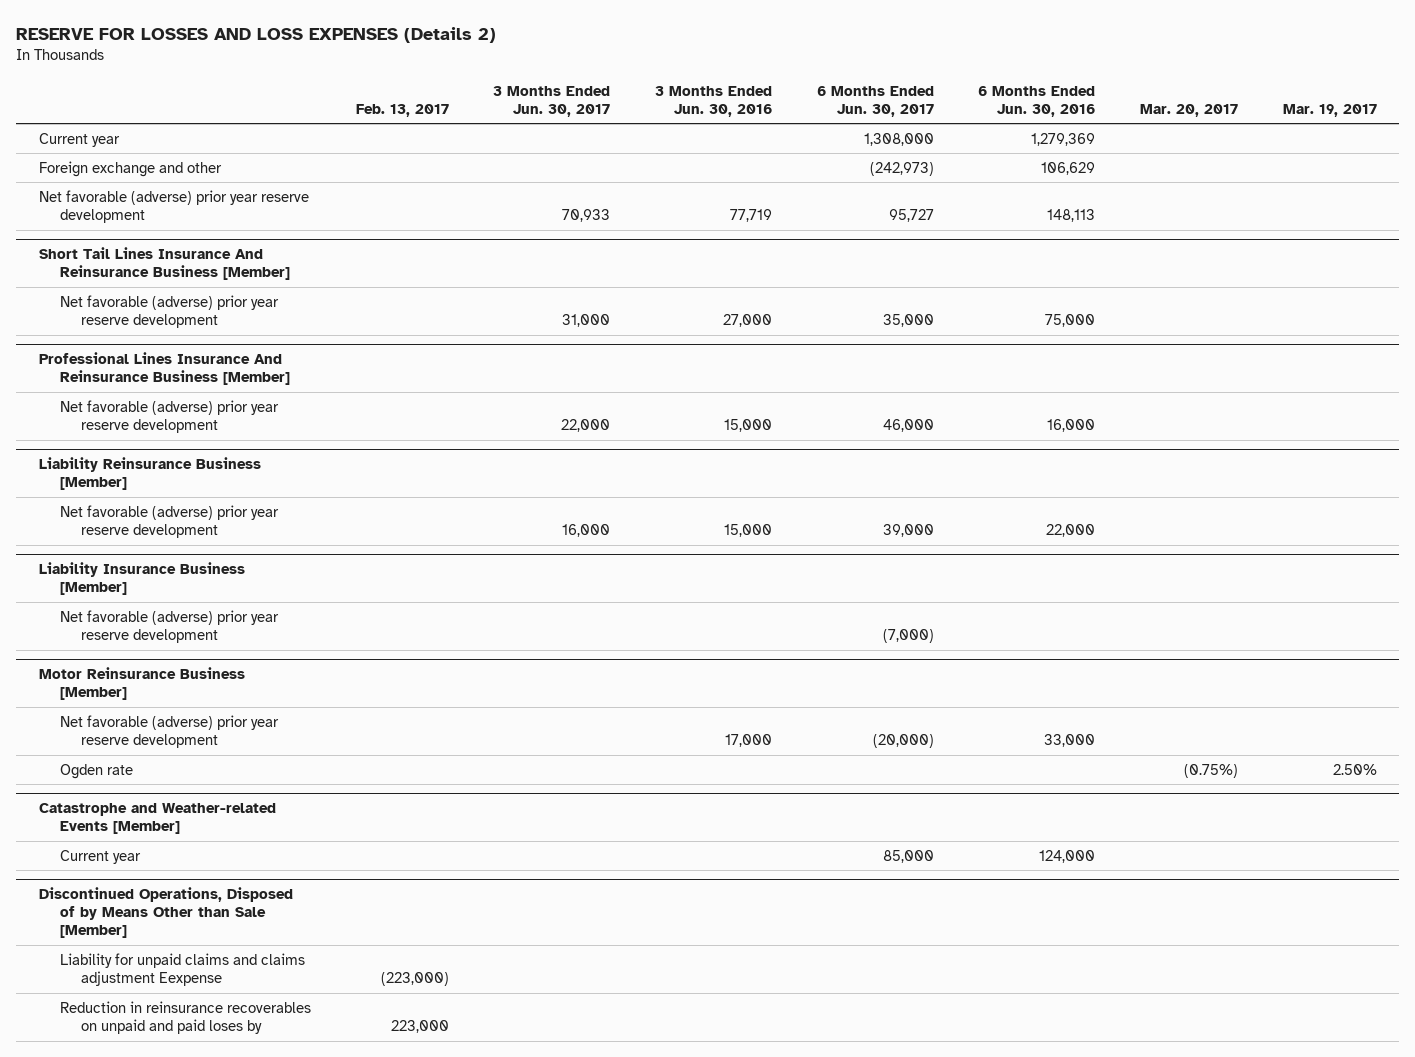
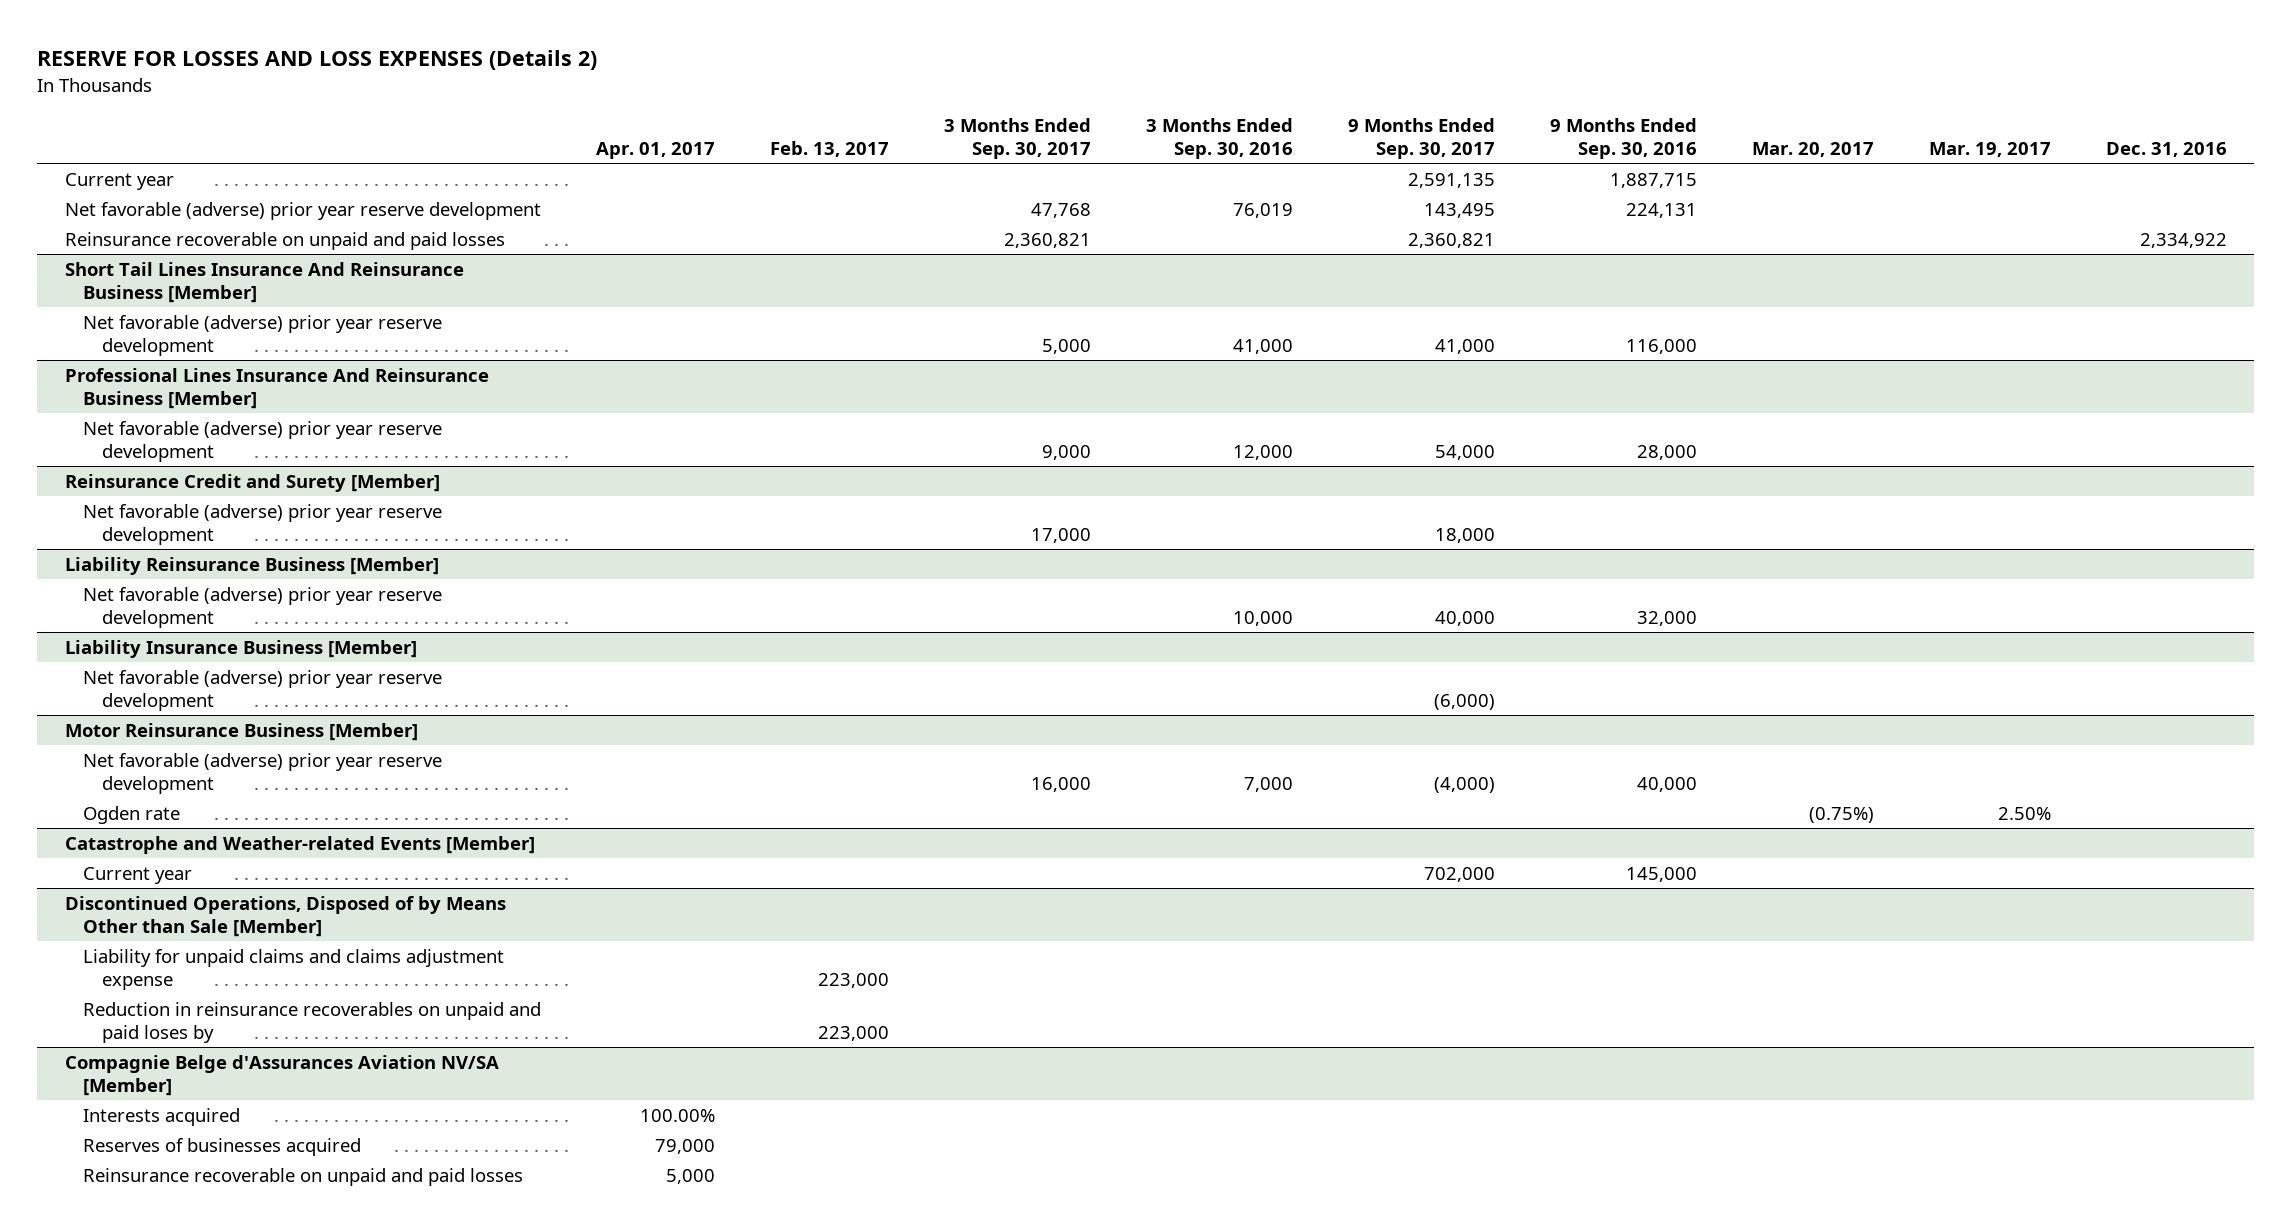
[493,85,611,117] 3 Months Ended Jun. 30, 2017 -> none
[654,85,772,117] 3 Months Ended Jun. 30, 2016 -> none
[816,85,934,117] 6 Months Ended Jun. 30, 2017 -> none
[978,85,1096,117] 6 Months Ended Jun. 30, 2016 -> none
none -> [596,141,716,159] Apr. 01, 2017
none -> [944,118,1092,159] 3 Months Ended Sep. 30, 2017
none -> [1146,118,1294,159] 3 Months Ended Sep. 30, 2016
none -> [1348,118,1496,159] 9 Months Ended Sep. 30, 2017
none -> [1550,118,1698,159] 9 Months Ended Sep. 30, 2016
none -> [2105,141,2227,157] Dec. 31, 2016
[38,160,222,177] Foreign exchange and other -> none
none -> [64,231,505,250] Reinsurance recoverable on unpaid and paid losses
none -> [64,473,440,492] Reinsurance Credit and Surety [Member]
none -> [83,503,443,545] Net favorable (adverse) prior year reserve development
[59,952,305,987] Liability for unpaid claims and claims adjustment Eexpense -> [83,948,505,990] Liability for unpaid claims and claims adjustment expense
[380,972,449,987] (223,000) -> [818,972,890,988] 223,000
none -> [64,1054,499,1096] Compagnie Belge d'Assurances Aviation NV/SA [Member]
none -> [83,1107,241,1126] Interests acquired
none -> [83,1137,362,1156] Reserves of businesses acquired
none -> [83,1167,524,1186] Reinsurance recoverable on unpaid and paid losses

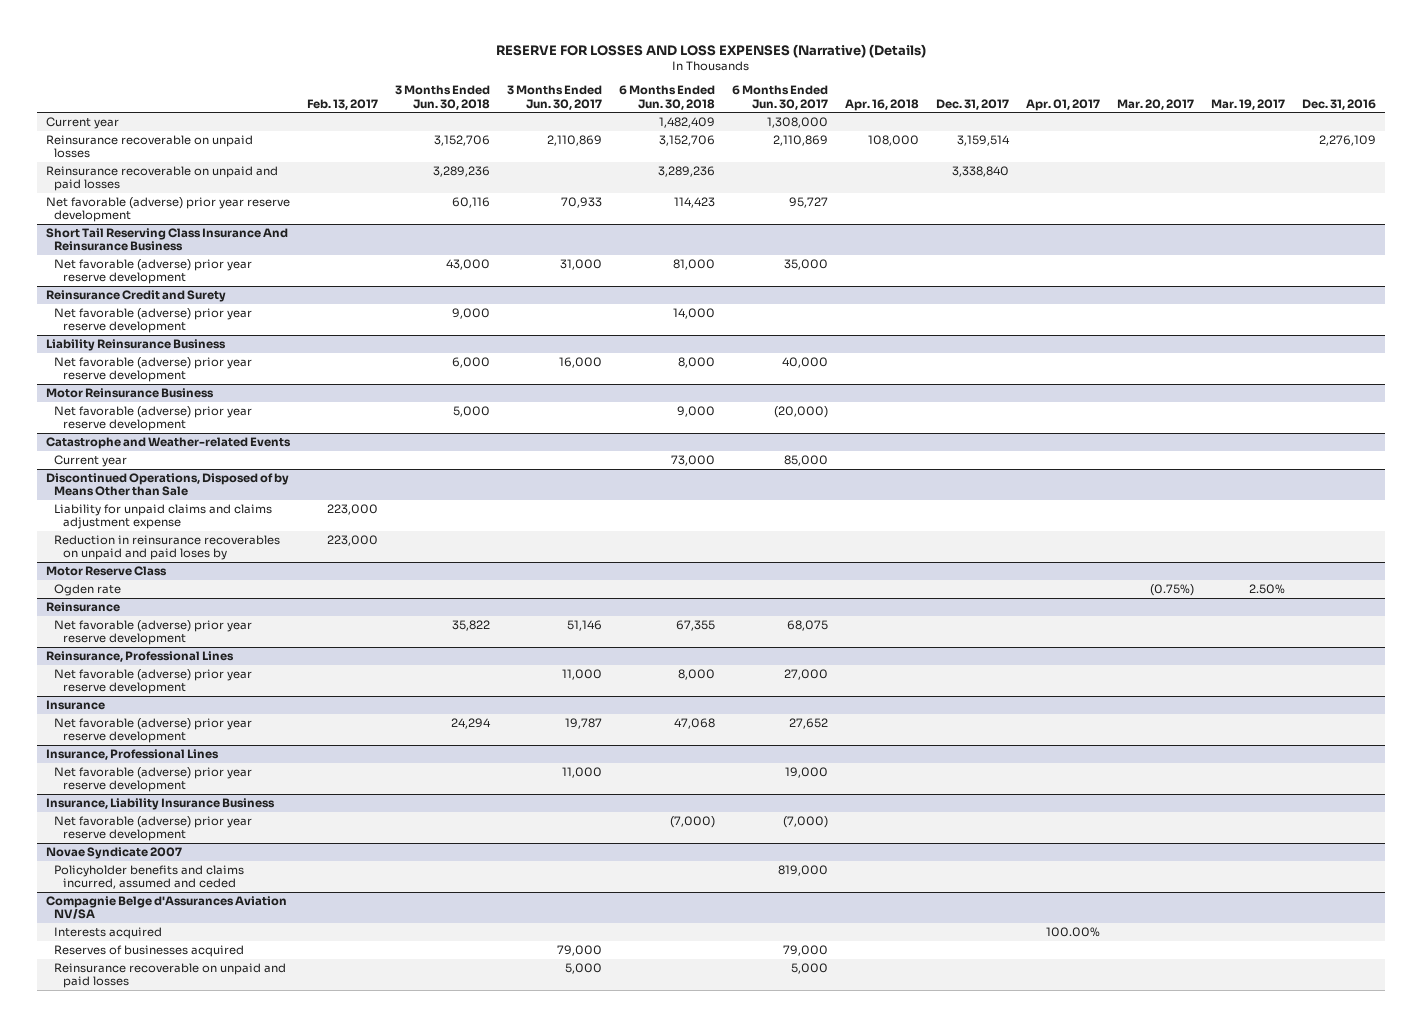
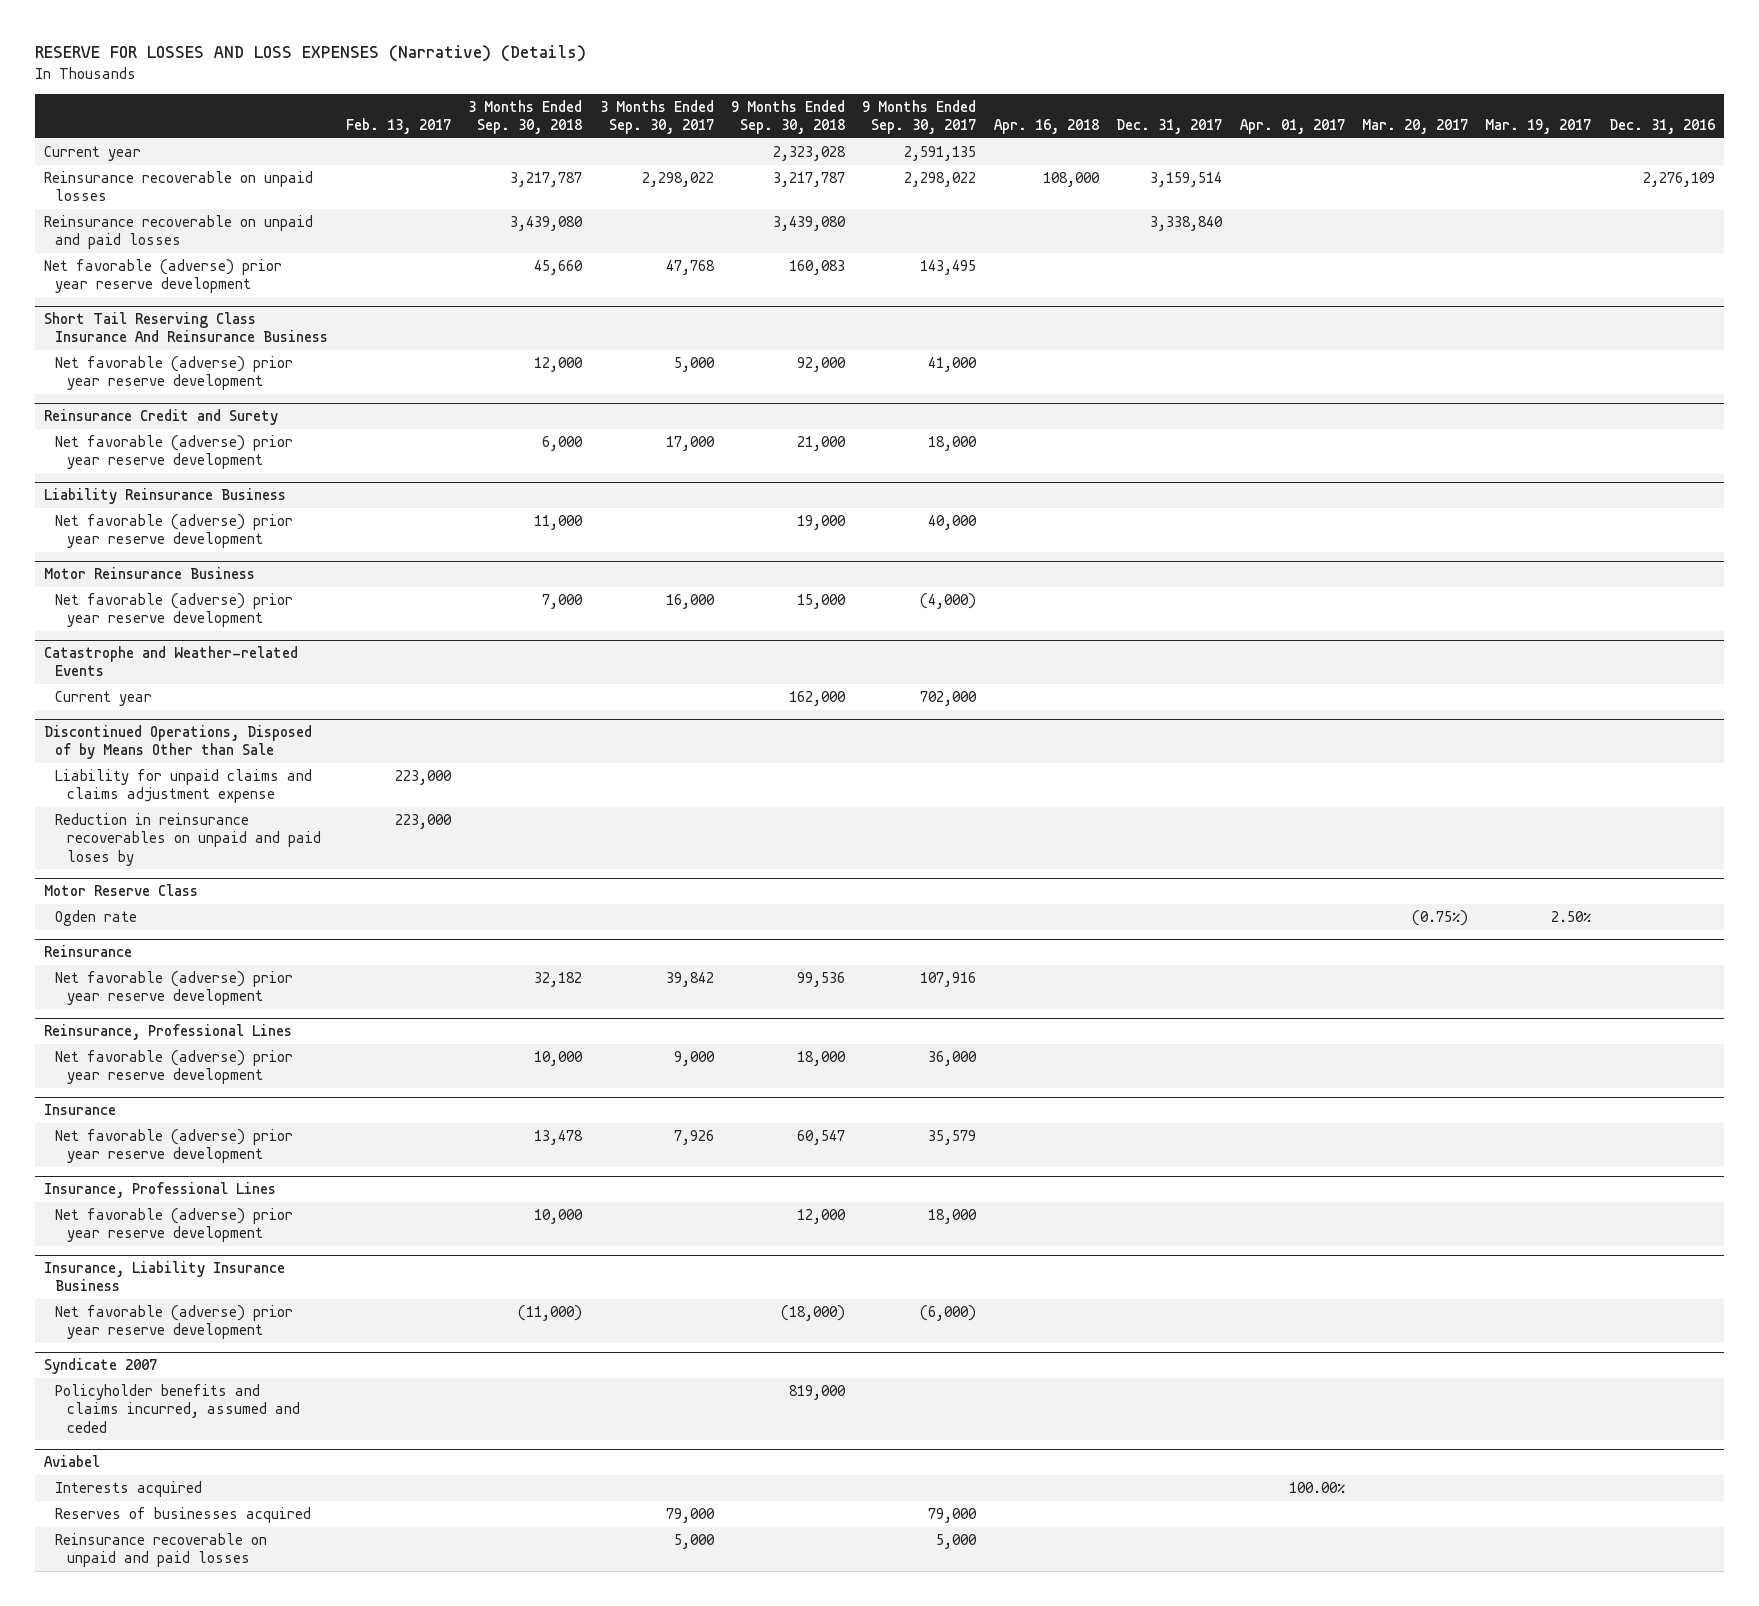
[394,85,490,110] 3 Months Ended Jun. 30, 2018 -> none
[506,85,602,110] 3 Months Ended Jun. 30, 2017 -> none
[618,85,715,110] 6 Months Ended Jun. 30, 2018 -> none
[731,85,828,110] 6 Months Ended Jun. 30, 2017 -> none
none -> [468,99,583,134] 3 Months Ended Sep. 30, 2018
none -> [599,99,714,134] 3 Months Ended Sep. 30, 2017
none -> [730,99,845,134] 9 Months Ended Sep. 30, 2018
none -> [862,99,977,134] 9 Months Ended Sep. 30, 2017
[45,846,182,859] Novae Syndicate 2007 -> [43,1358,157,1375] Syndicate 2007
[45,895,287,920] Compagnie Belge d'Assurances Aviation NV/SA -> [43,1455,100,1468] Aviabel

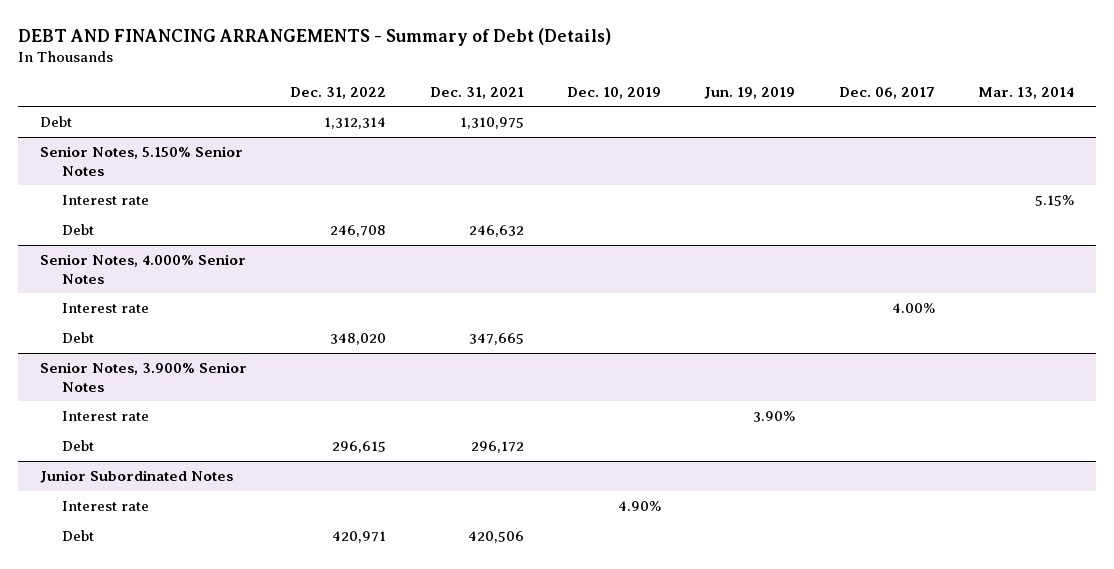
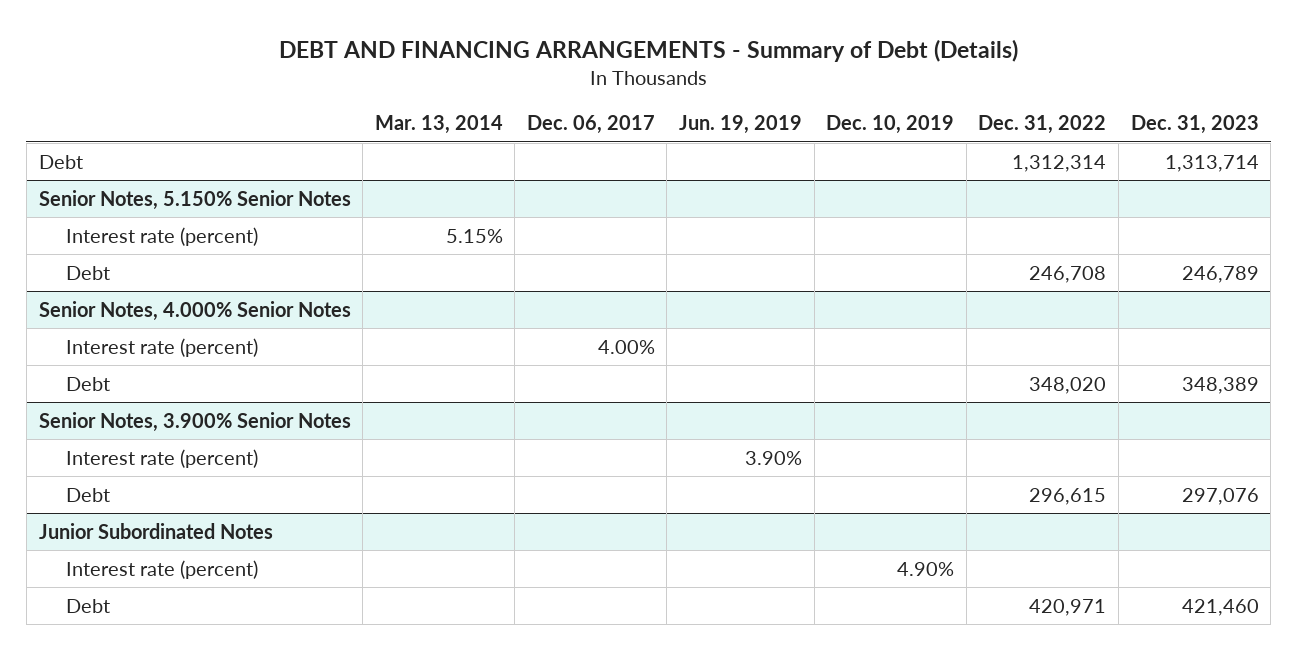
[429,86,524,99] Dec. 31, 2021 -> none
none -> [1130,115,1259,135] Dec. 31, 2023
[62,195,150,206] Interest rate -> [66,226,259,246] Interest rate (percent)
[62,303,150,314] Interest rate -> [66,337,259,357] Interest rate (percent)
[62,411,150,422] Interest rate -> [66,448,259,468] Interest rate (percent)
[62,501,150,512] Interest rate -> [66,559,259,579] Interest rate (percent)

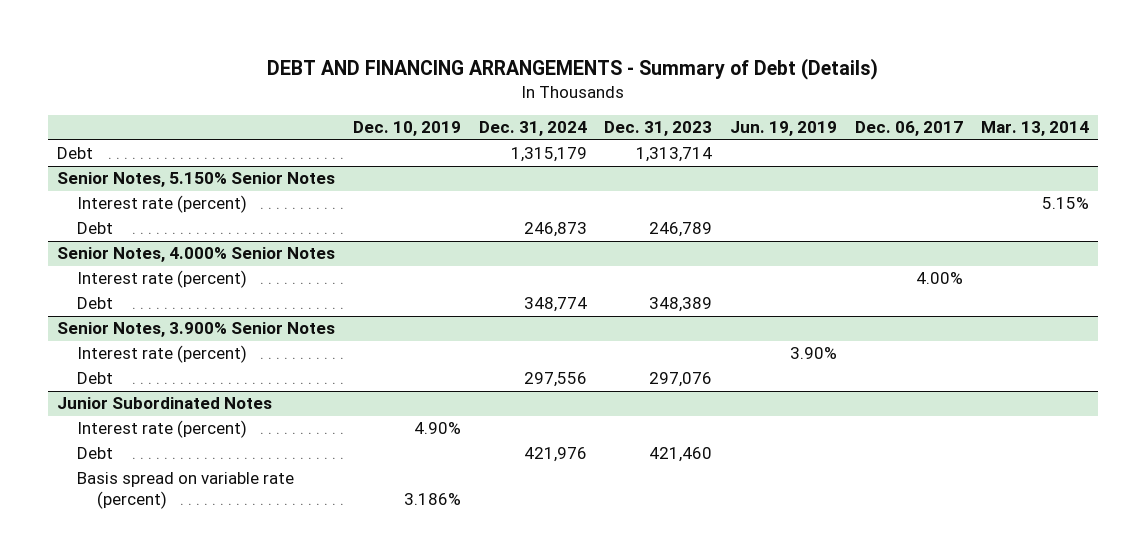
[978,115,1107,135] Dec. 31, 2022 -> none
none -> [478,121,587,137] Dec. 31, 2024
none -> [76,472,294,510] Basis spread on variable rate (percent)

